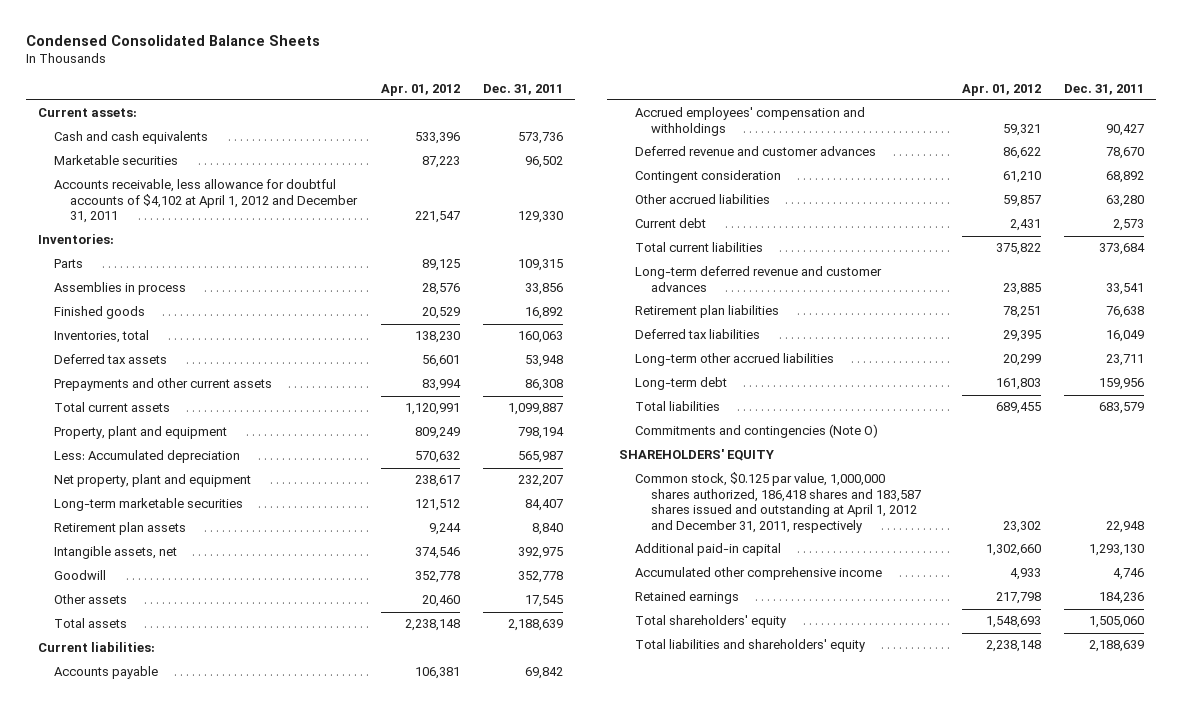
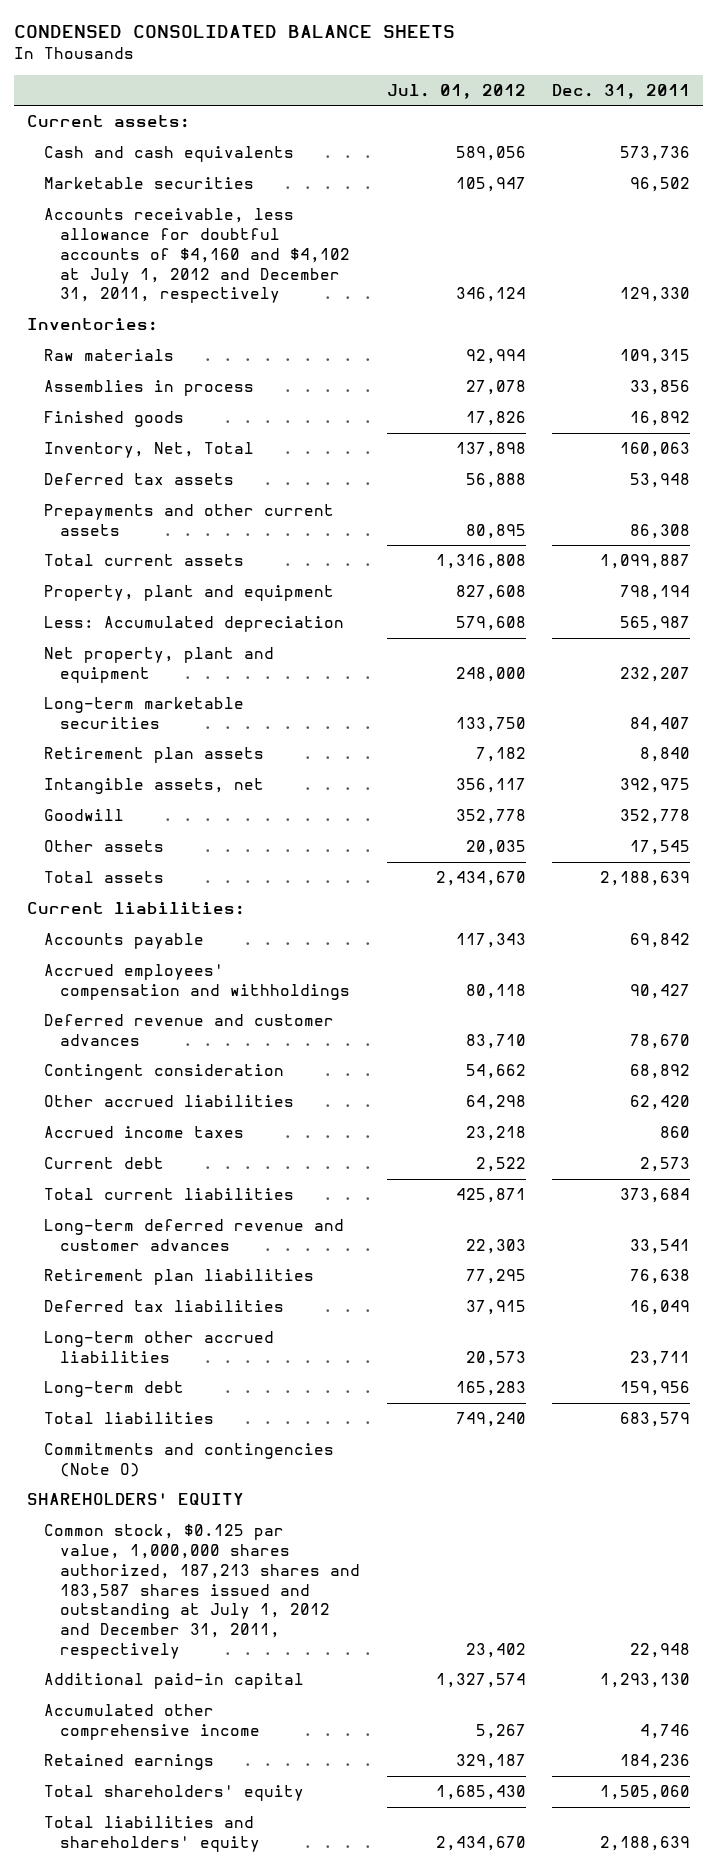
[26,35,321,47] Condensed Consolidated Balance Sheets -> [14,25,456,39] CONDENSED CONSOLIDATED BALANCE SHEETS
[380,83,460,96] Apr. 01, 2012 -> none
none -> [386,83,526,99] Jul. 01, 2012
[54,179,359,224] Accounts receivable, less allowance for doubtful accounts of $4,102 at April 1, 2012 and December 31, 2011 -> [43,208,351,304] Accounts receivable, less allowance for doubtful accounts of $4,160 and $4,102 at July 1, 2012 and December 31, 2011, respectively
[54,259,84,269] Parts -> [43,349,174,362] Raw materials
[54,330,150,344] Inventories, total -> [43,442,254,459] Inventory, Net, Total
[1106,195,1145,208] 63,280 -> [629,1095,690,1111] 62,420
none -> [43,1126,244,1139] Accrued income taxes
[634,472,922,533] Common stock, $0.125 par value, 1,000,000 shares authorized, 186,418 shares and 183,587 shares issued and outstanding at April 1, 2012 and December 31, 2011, respectively -> [43,1524,361,1660] Common stock, $0.125 par value, 1,000,000 shares authorized, 187,213 shares and 183,587 shares issued and outstanding at July 1, 2012 and December 31, 2011, respectively

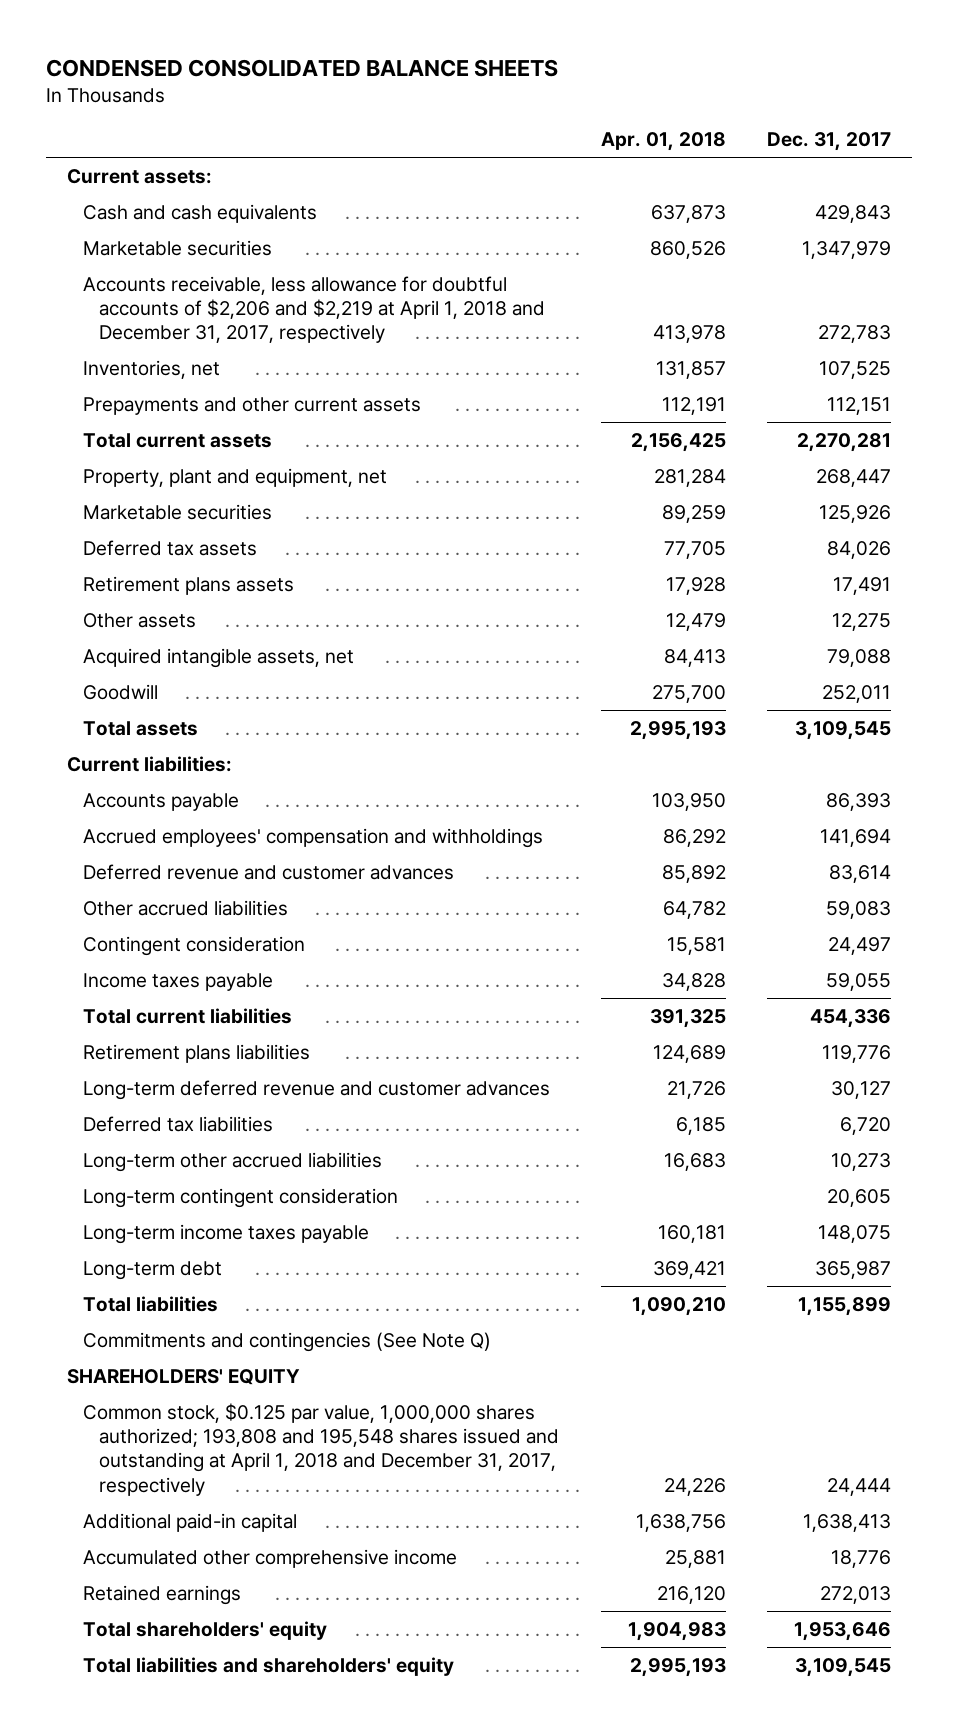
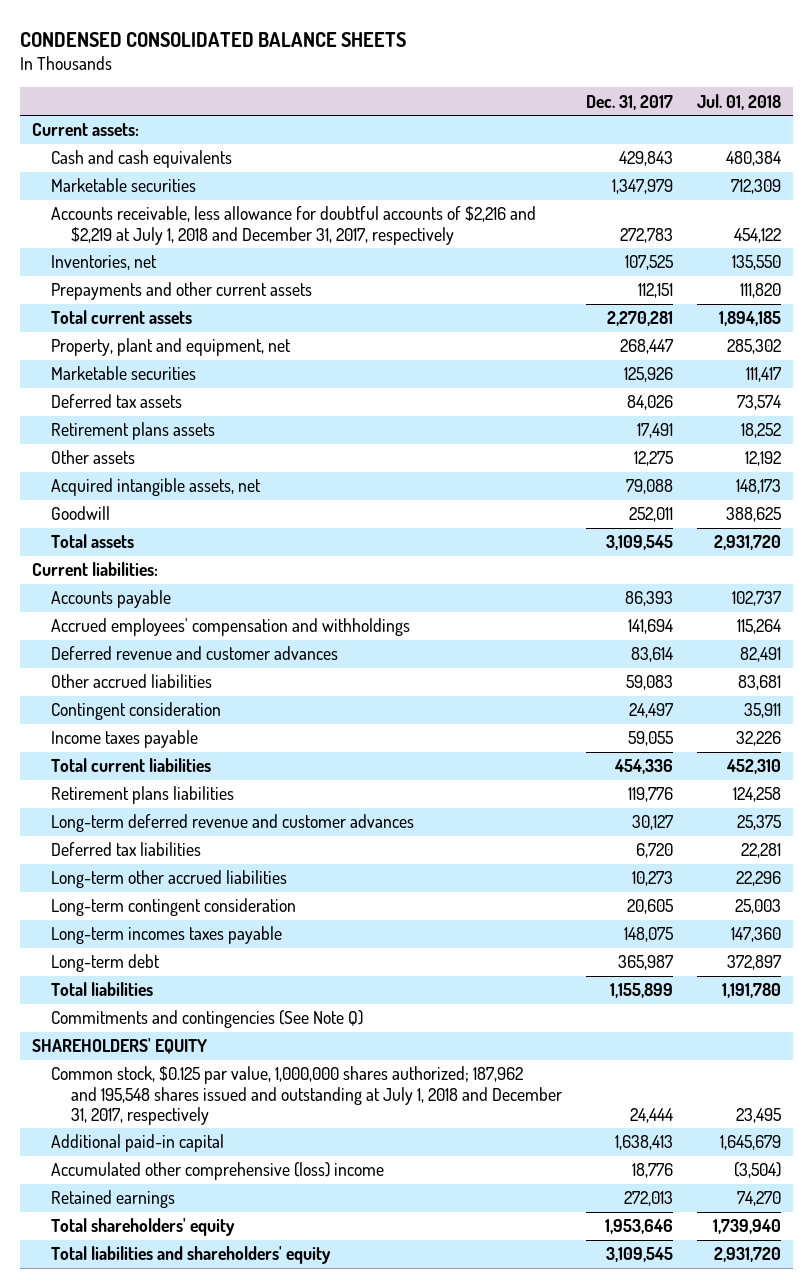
[600,132,726,152] Apr. 01, 2018 -> none
none -> [696,93,781,110] Jul. 01, 2018
[82,275,546,344] Accounts receivable, less allowance for doubtful accounts of $2,206 and $2,219 at April 1, 2018 and December 31, 2017, respectively -> [51,206,537,245] Accounts receivable, less allowance for doubtful accounts of $2,216 and $2,219 at July 1, 2018 and December 31, 2017, respectively
[82,1223,369,1244] Long-term income taxes payable -> [51,926,283,945] Long-term incomes taxes payable
[82,1402,560,1496] Common stock, $0.125 par value, 1,000,000 shares authorized; 193,808 and 195,548 shares issued and outstanding at April 1, 2018 and December 31, 2017, respectively -> [51,1066,562,1125] Common stock, $0.125 par value, 1,000,000 shares authorized; 187,962 and 195,548 shares issued and outstanding at July 1, 2018 and December 31, 2017, respectively
[82,1548,457,1568] Accumulated other comprehensive income -> [51,1162,385,1181] Accumulated other comprehensive (loss) income

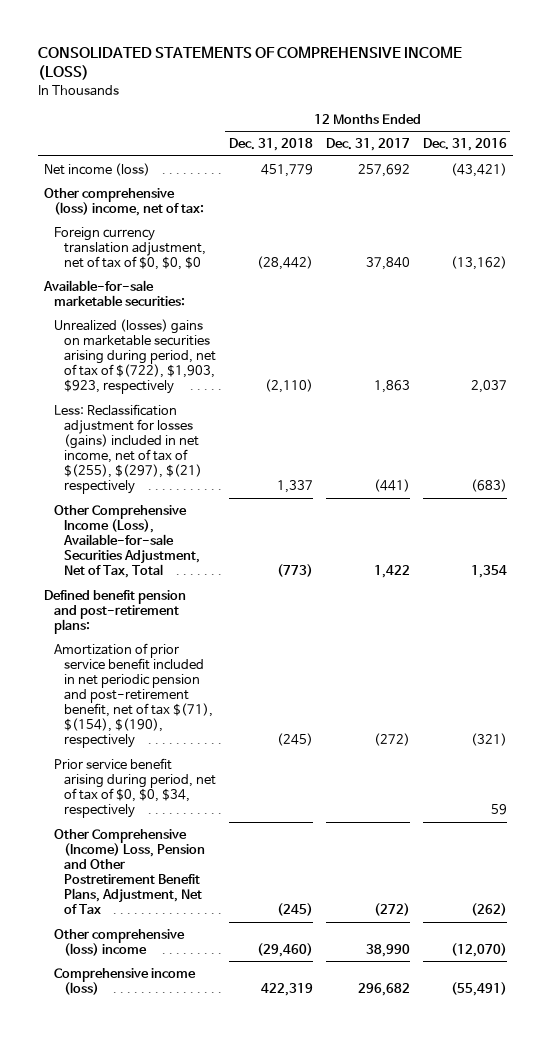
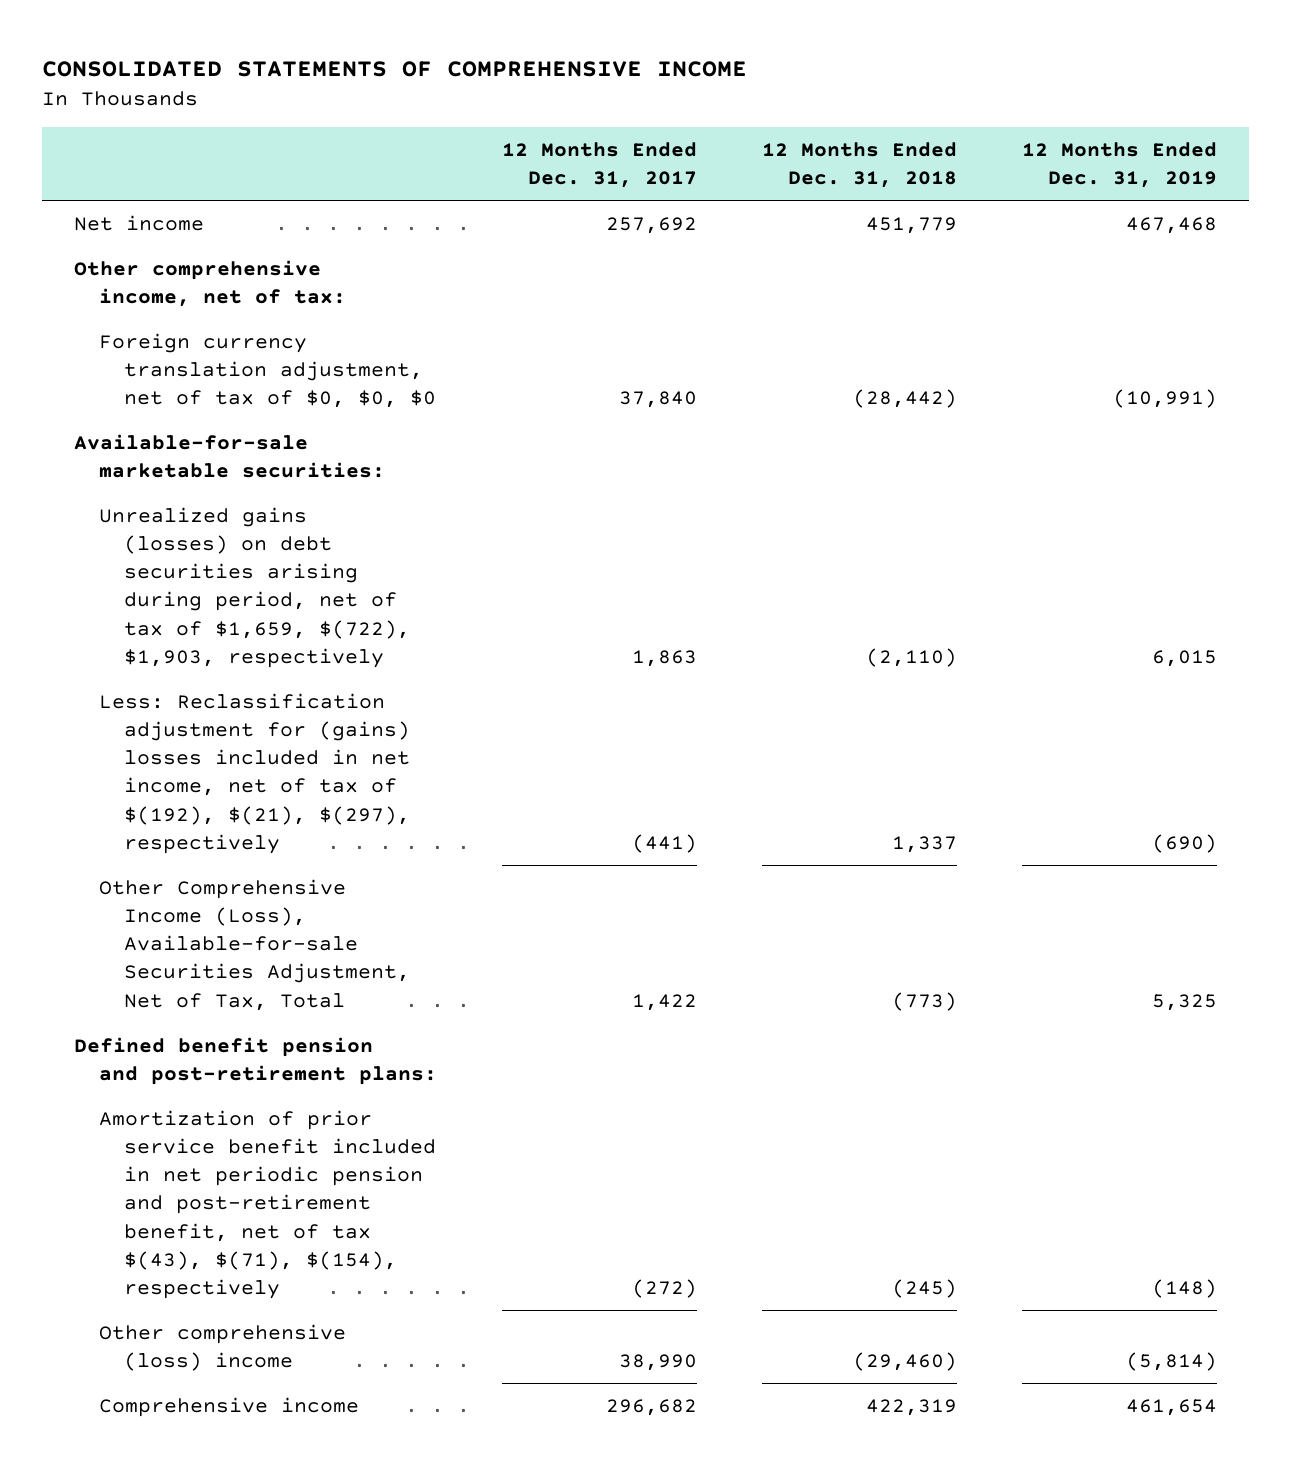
[37,45,462,81] CONSOLIDATED STATEMENTS OF COMPREHENSIVE INCOME (LOSS) -> [42,60,748,77] CONSOLIDATED STATEMENTS OF COMPREHENSIVE INCOME
[422,138,507,152] Dec. 31, 2016 -> none
none -> [1021,141,1217,189] 12 Months Ended Dec. 31, 2019
[44,162,151,176] Net income (loss) -> [74,214,205,231] Net income
[44,187,204,216] Other comprehensive (loss) income, net of tax: -> [74,259,347,308] Other comprehensive income, net of tax:
[53,318,216,395] Unrealized (losses) gains on marketable securities arising during period, net of tax of $(722), $1,903, $923, respectively -> [99,506,411,668] Unrealized gains (losses) on debt securities arising during period, net of tax of $1,659, $(722), $1,903, respectively
[53,403,202,495] Less: Reclassification adjustment for losses (gains) included in net income, net of tax of $(255), $(297), $(21) respectively -> [99,692,411,854] Less: Reclassification adjustment for (gains) losses included in net income, net of tax of $(192), $(21), $(297), respectively
[53,757,216,819] Prior service benefit arising during period, net of tax of $0, $0, $34, respectively -> none
[53,828,205,915] Other Comprehensive (Income) Loss, Pension and Other Postretirement Benefit Plans, Adjustment, Net of Tax -> none
[53,642,213,749] Amortization of prior service benefit included in net periodic pension and post-retirement benefit, net of tax $(71), $(154), $(190), respectively -> [99,1109,437,1299] Amortization of prior service benefit included in net periodic pension and post-retirement benefit, net of tax $(43), $(71), $(154), respectively
[53,967,196,995] Comprehensive income (loss) -> [99,1396,360,1417] Comprehensive income

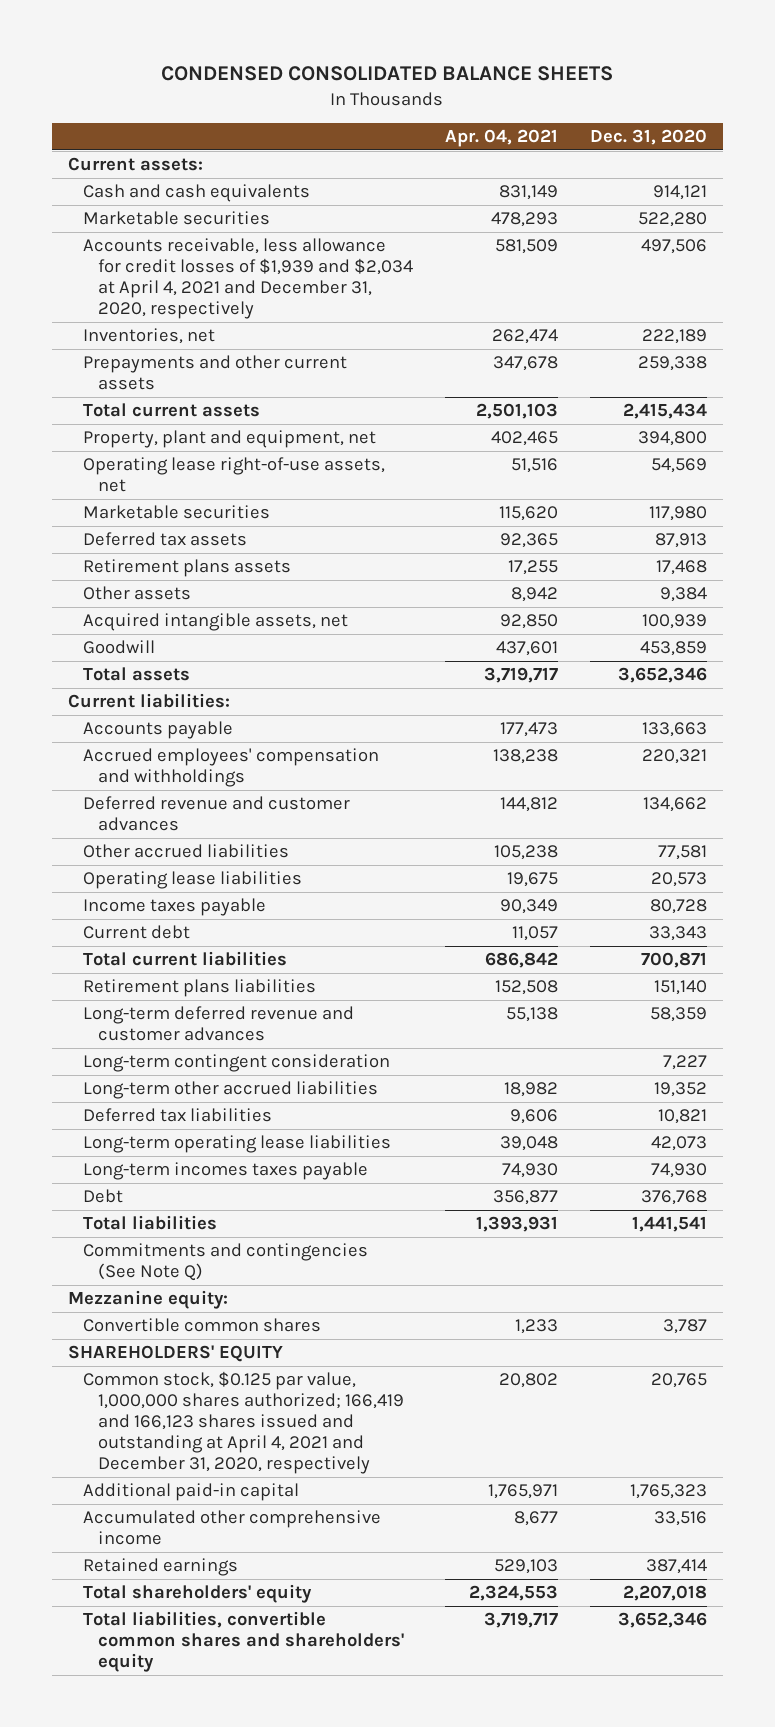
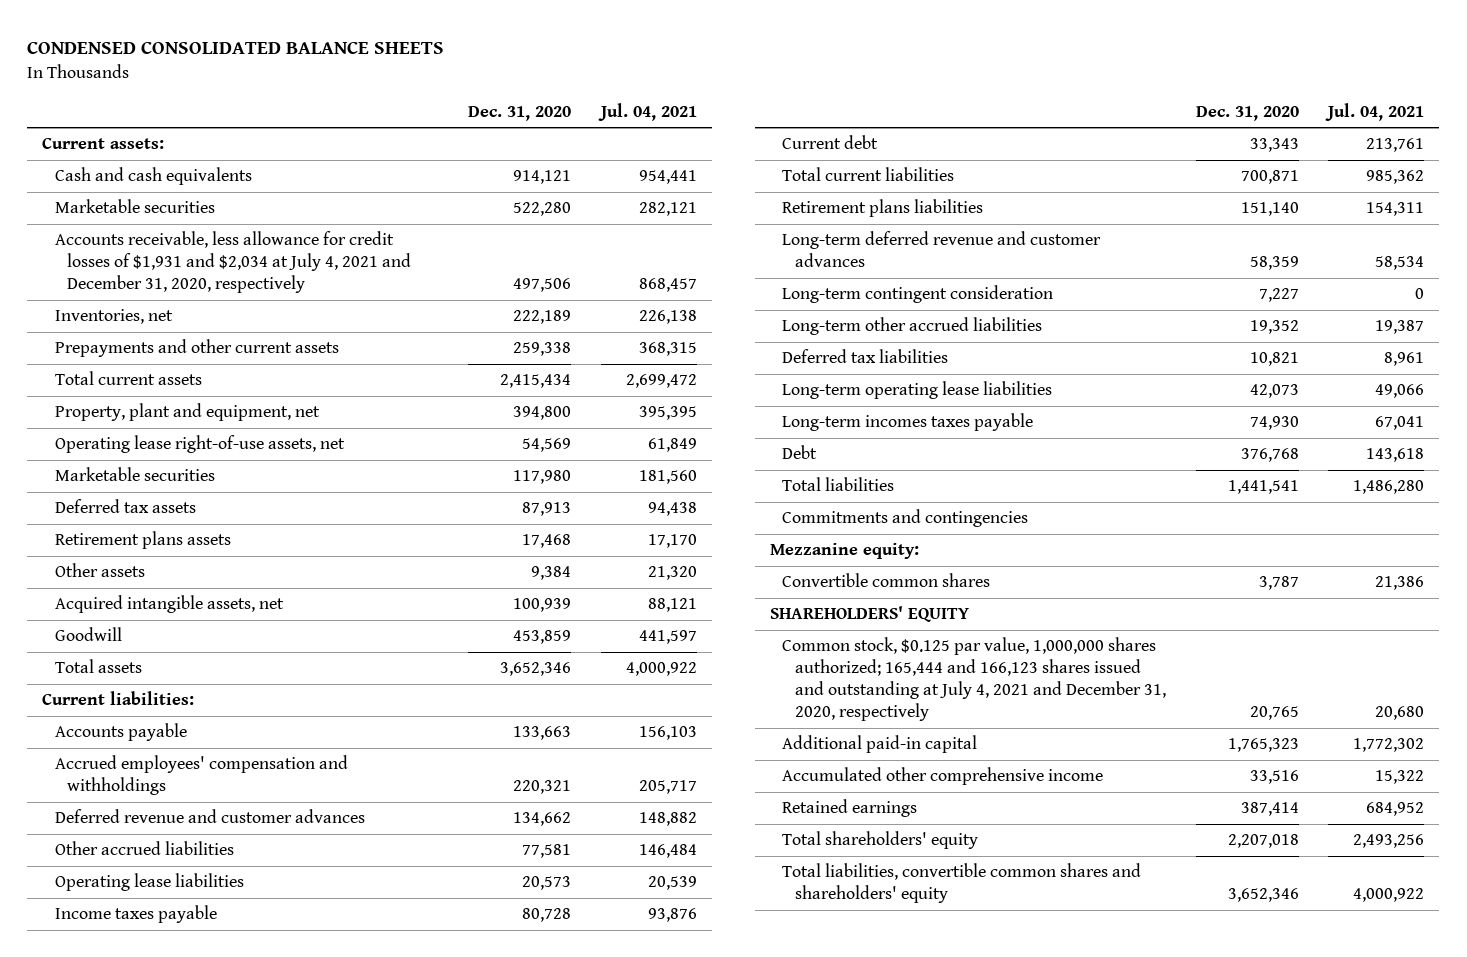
[445,129,559,148] Apr. 04, 2021 -> none
none -> [597,102,697,121] Jul. 04, 2021
[83,238,414,320] Accounts receivable, less allowance for credit losses of $1,939 and $2,034 at April 4, 2021 and December 31, 2020, respectively -> [54,231,412,294] Accounts receivable, less allowance for credit losses of $1,931 and $2,034 at July 4, 2021 and December 31, 2020, respectively
[83,1243,369,1282] Commitments and contingencies (See Note Q) -> [782,509,1029,528] Commitments and contingencies
[83,1371,405,1475] Common stock, $0.125 par value, 1,000,000 shares authorized; 166,419 and 166,123 shares issued and outstanding at April 4, 2021 and December 31, 2020, respectively -> [782,637,1166,721] Common stock, $0.125 par value, 1,000,000 shares authorized; 165,444 and 166,123 shares issued and outstanding at July 4, 2021 and December 31, 2020, respectively

